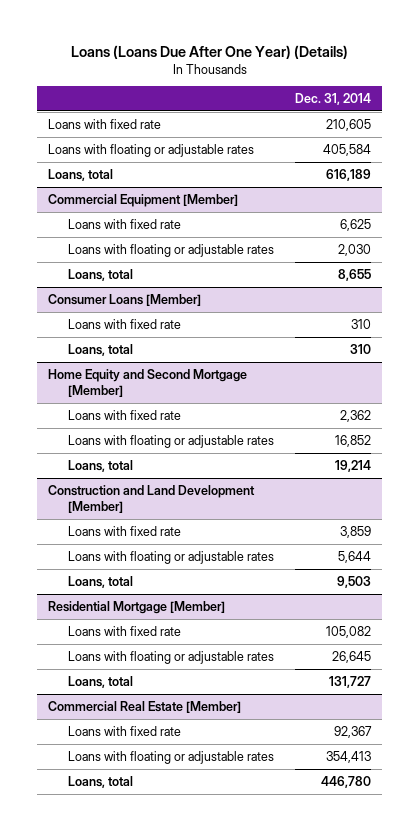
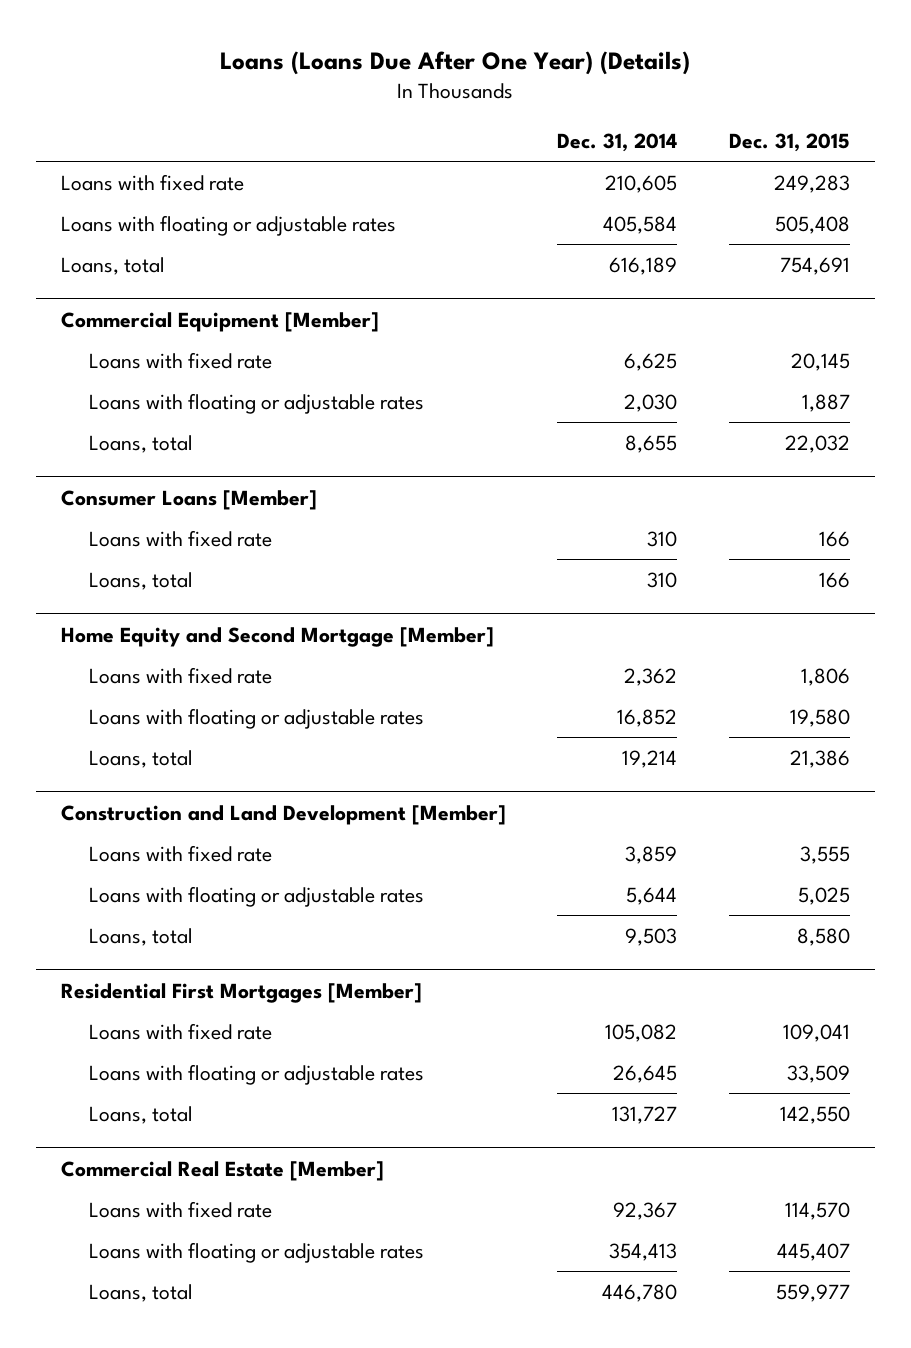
none -> [728,132,850,152] Dec. 31, 2015
[48,600,226,614] Residential Mortgage [Member] -> [61,982,423,1003] Residential First Mortgages [Member]

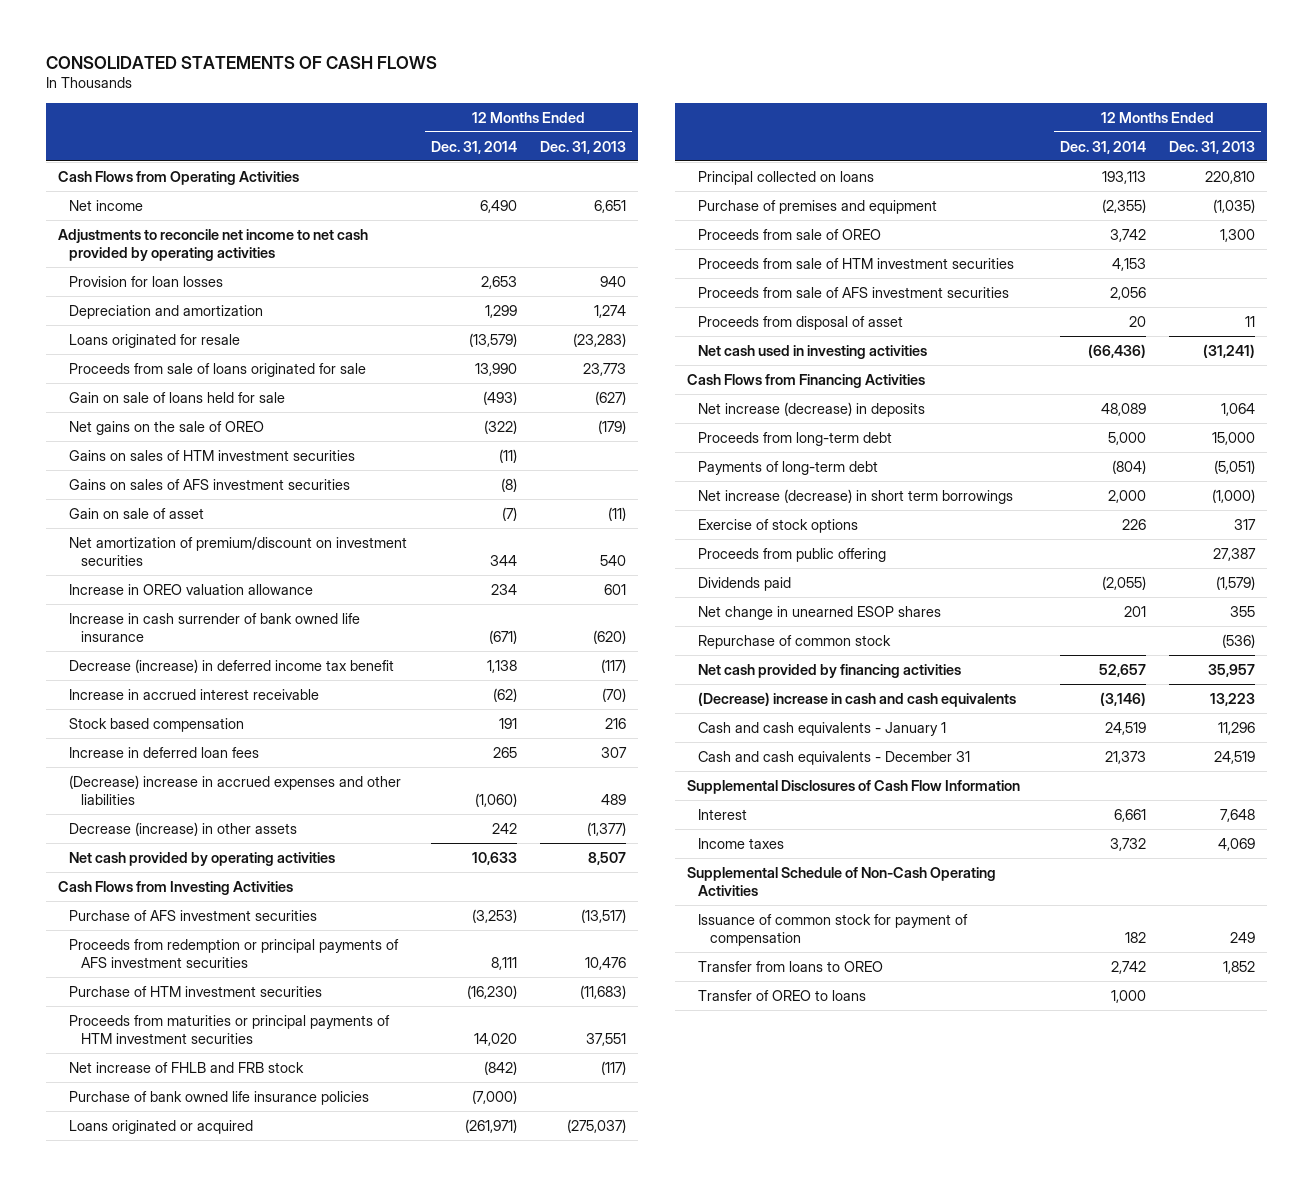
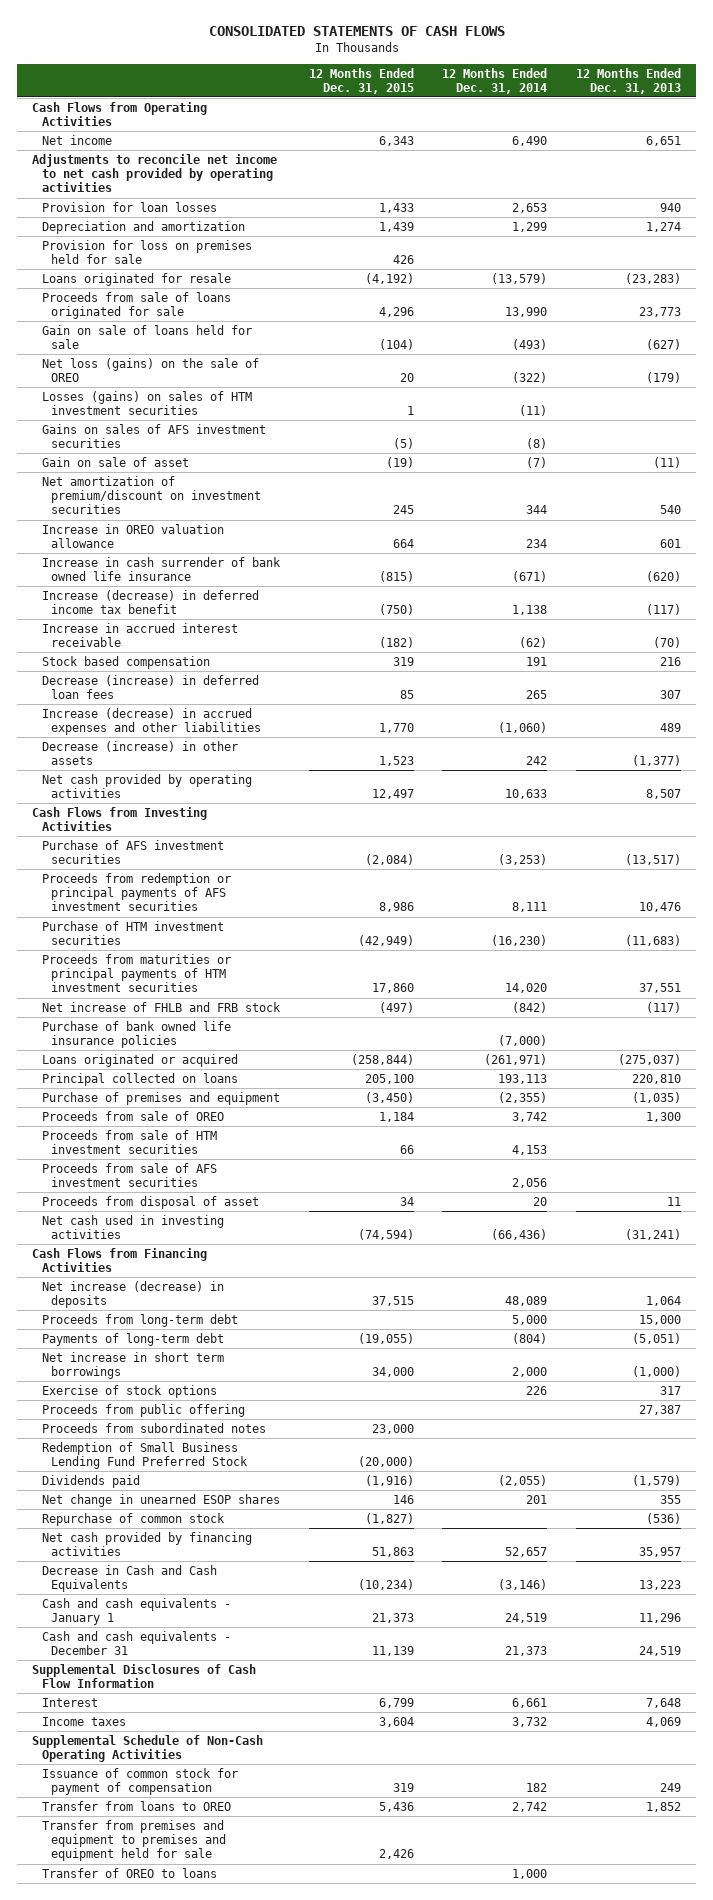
none -> [308,67,414,94] 12 Months Ended Dec. 31, 2015
none -> [41,239,252,265] Provision for loss on premises held for sale
[69,420,265,435] Net gains on the sale of OREO -> [41,357,259,383] Net loss (gains) on the sale of OREO
[69,449,356,461] Gains on sales of HTM investment securities -> [41,390,252,416] Losses (gains) on sales of HTM investment securities
[69,658,395,673] Decrease (increase) in deferred income tax benefit -> [41,589,259,615] Increase (decrease) in deferred income tax benefit
[69,746,260,758] Increase in deferred loan fees -> [41,674,259,700] Decrease (increase) in deferred loan fees
[69,774,402,806] (Decrease) increase in accrued expenses and other liabilities -> [41,707,262,736] Increase (decrease) in accrued expenses and other liabilities
[698,488,1014,504] Net increase (decrease) in short term borrowings -> [41,1351,224,1380] Net increase in short term borrowings
none -> [41,1422,266,1433] Proceeds from subordinated notes
none -> [41,1441,249,1470] Redemption of Small Business Lending Fund Preferred Stock
[698,691,1017,707] (Decrease) increase in cash and cash equivalents -> [41,1564,217,1593] Decrease in Cash and Cash Equivalents
none -> [41,1819,227,1862] Transfer from premises and equipment to premises and equipment held for sale

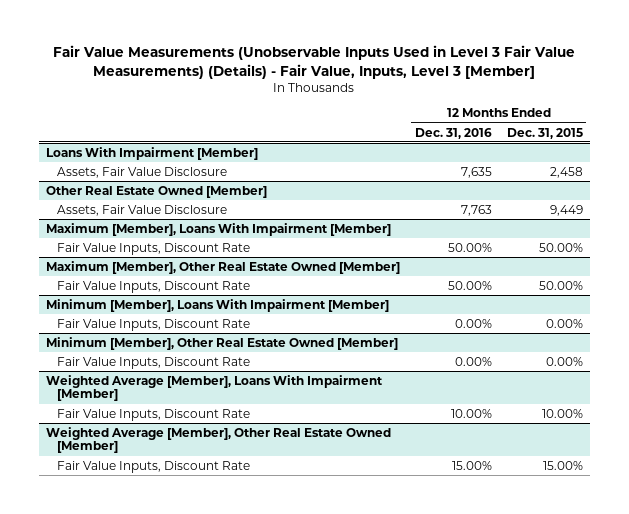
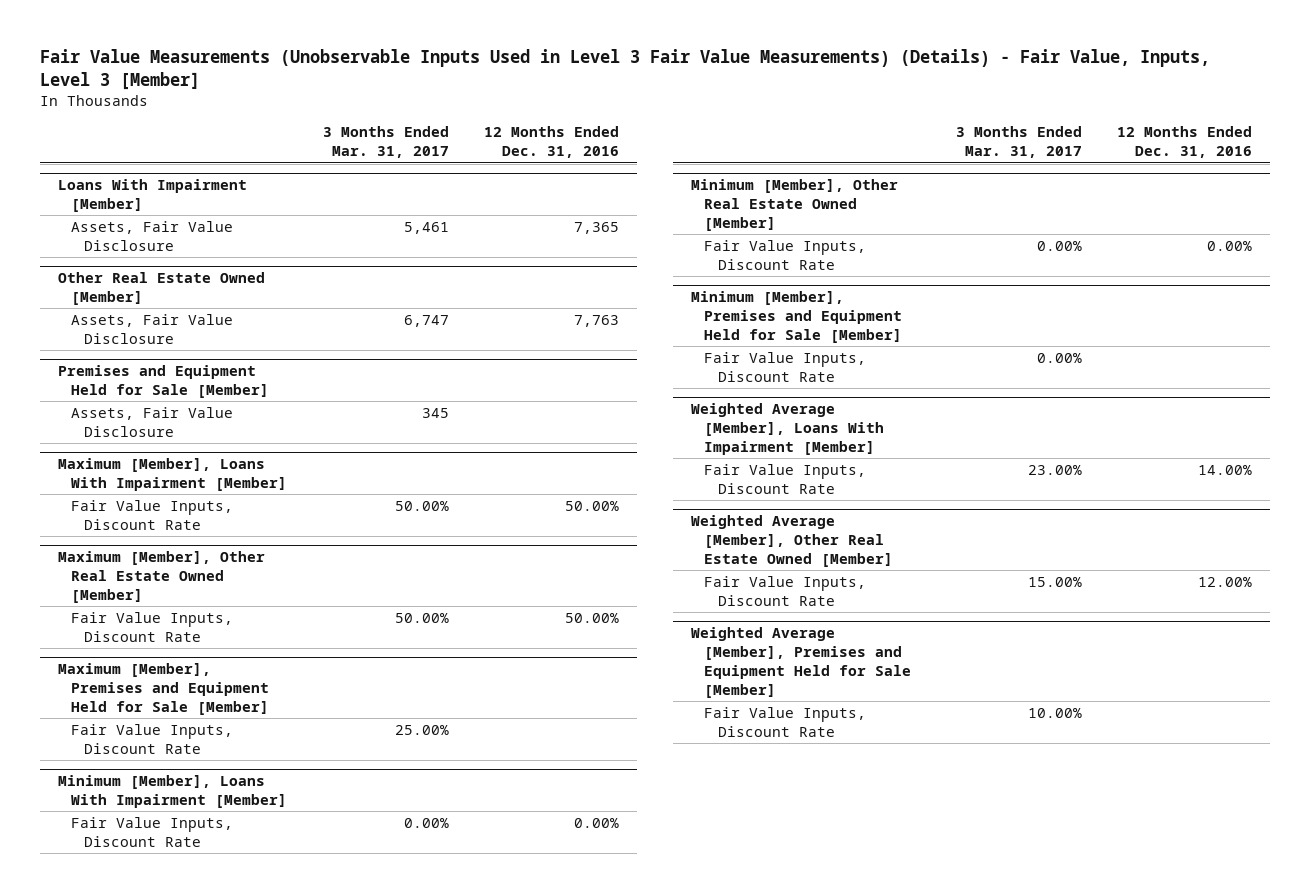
[506,127,583,139] Dec. 31, 2015 -> none
none -> [322,126,449,159] 3 Months Ended Mar. 31, 2017
[460,166,492,178] 7,635 -> [573,221,619,234] 7,365
none -> [57,365,270,399] Premises and Equipment Held for Sale [Member]
none -> [71,406,234,437] Assets, Fair Value Disclosure
none -> [57,663,270,715] Maximum [Member], Premises and Equipment Held for Sale [Member]
none -> [71,723,234,754] Fair Value Inputs, Discount Rate
none -> [691,291,903,343] Minimum [Member], Premises and Equipment Held for Sale [Member]
none -> [704,351,867,382] Fair Value Inputs, Discount Rate
[450,408,492,418] 10.00% -> [1198,464,1253,475] 14.00%
[451,460,492,470] 15.00% -> [1198,576,1253,587] 12.00%
none -> [691,627,912,698] Weighted Average [Member], Premises and Equipment Held for Sale [Member]
none -> [704,706,867,737] Fair Value Inputs, Discount Rate

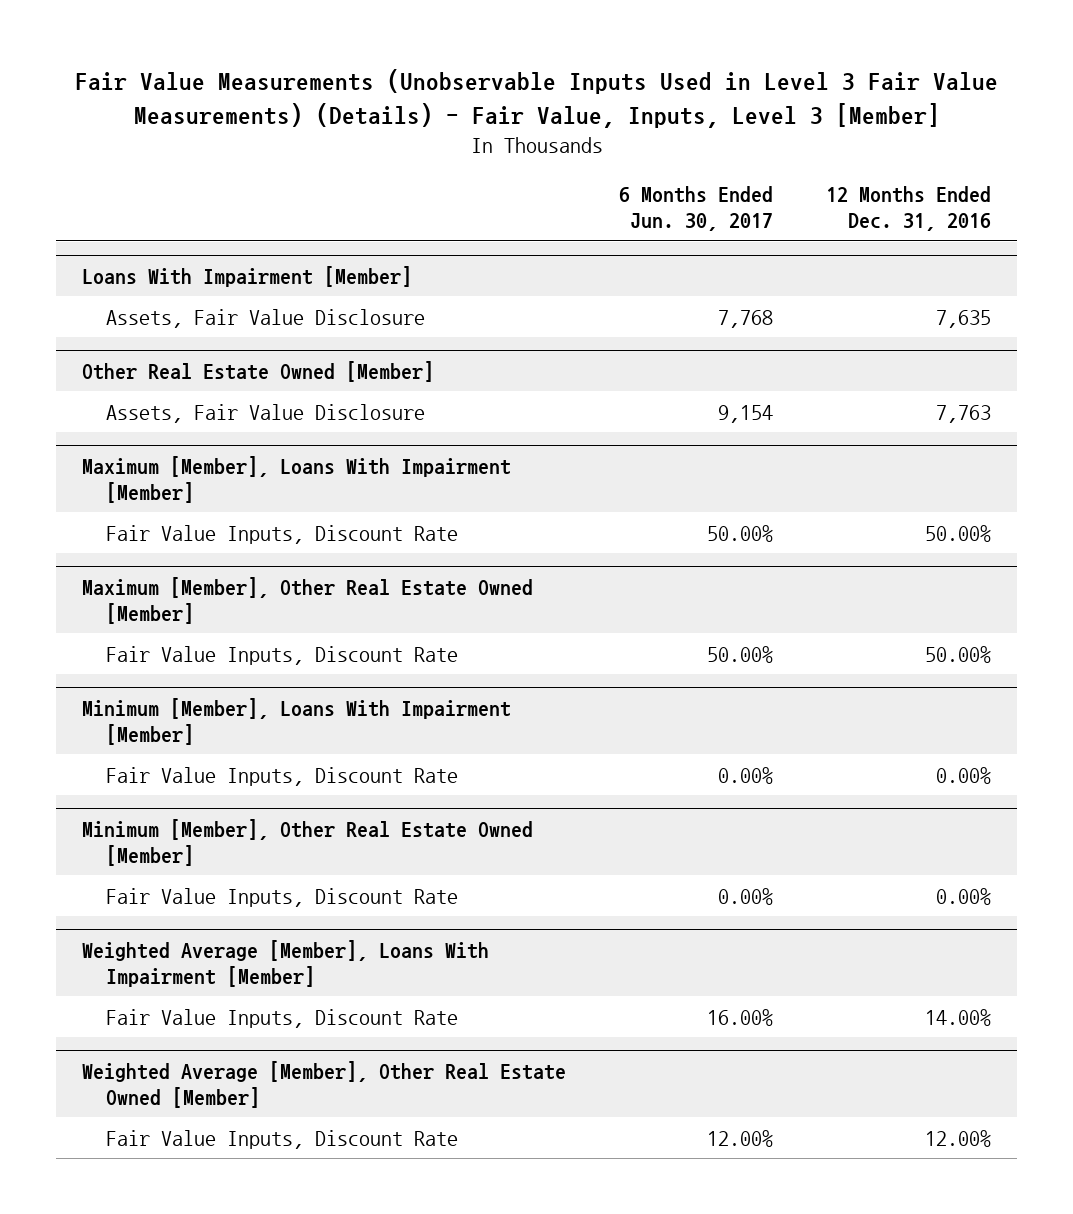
[322,126,449,159] 3 Months Ended Mar. 31, 2017 -> none
none -> [619,186,774,232] 6 Months Ended Jun. 30, 2017
[573,221,619,234] 7,365 -> [935,309,991,328] 7,635
[57,365,270,399] Premises and Equipment Held for Sale [Member] -> none
[71,406,234,437] Assets, Fair Value Disclosure -> none
[57,663,270,715] Maximum [Member], Premises and Equipment Held for Sale [Member] -> none
[71,723,234,754] Fair Value Inputs, Discount Rate -> none
[691,291,903,343] Minimum [Member], Premises and Equipment Held for Sale [Member] -> none
[704,351,867,382] Fair Value Inputs, Discount Rate -> none
[691,627,912,698] Weighted Average [Member], Premises and Equipment Held for Sale [Member] -> none
[704,706,867,737] Fair Value Inputs, Discount Rate -> none

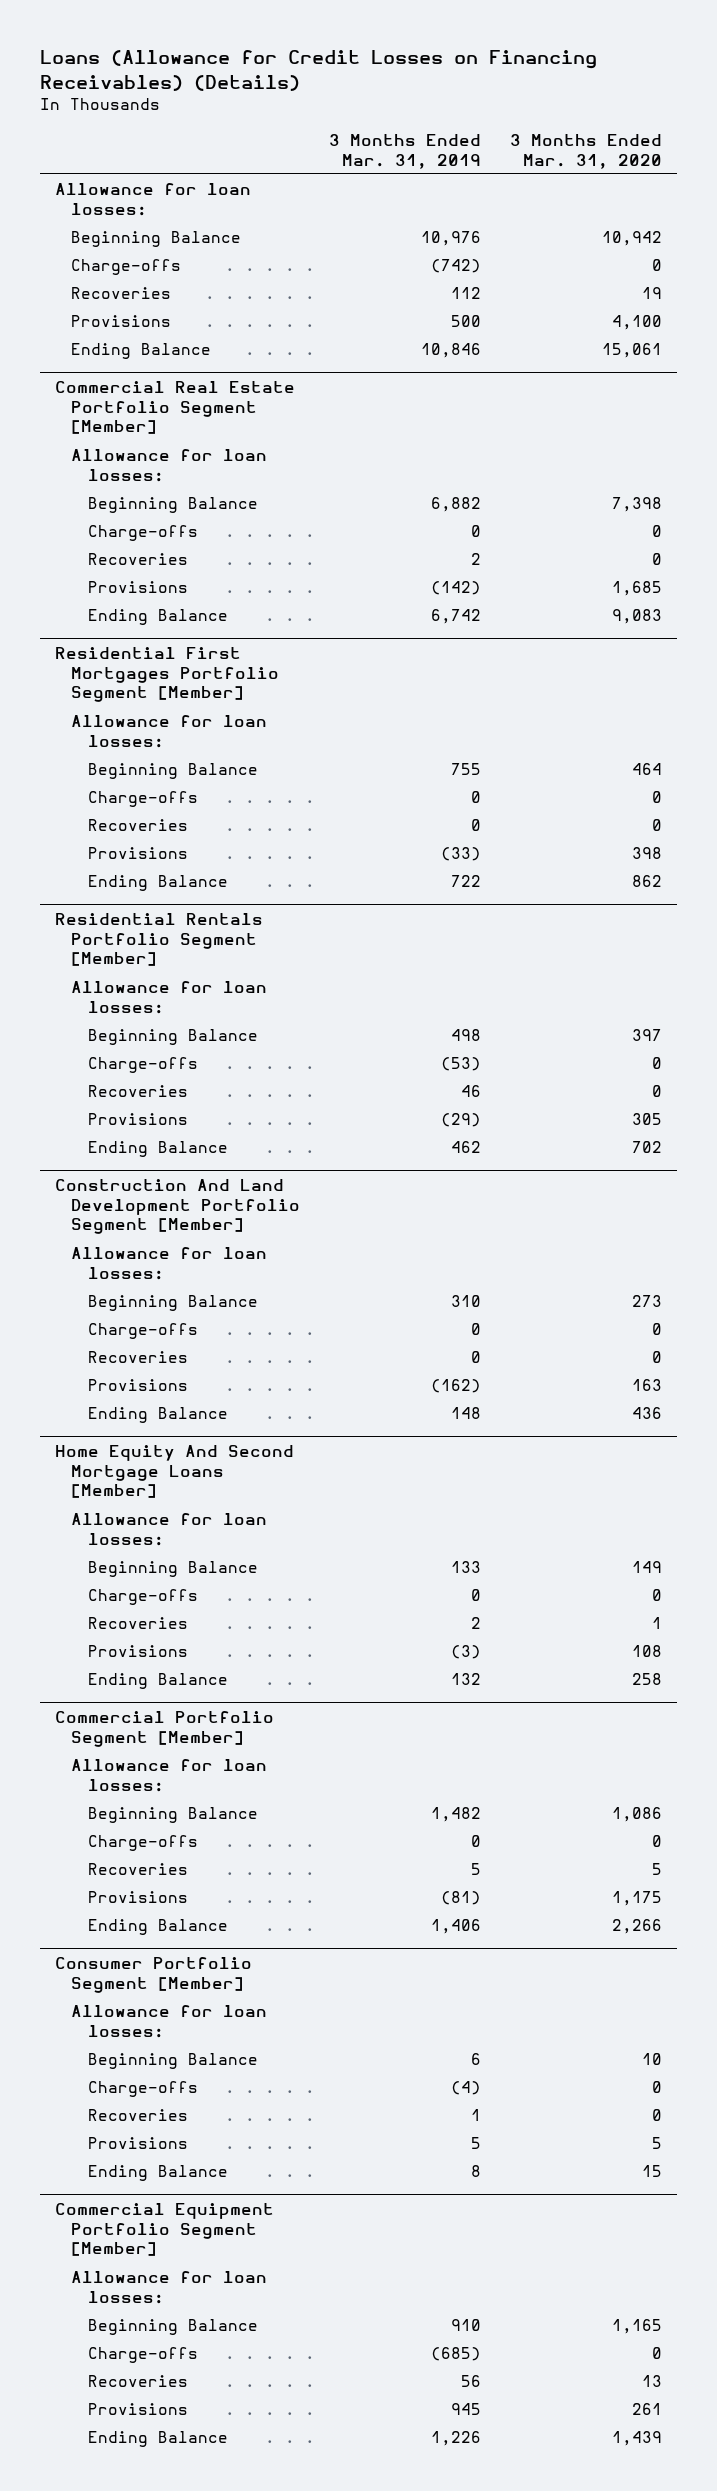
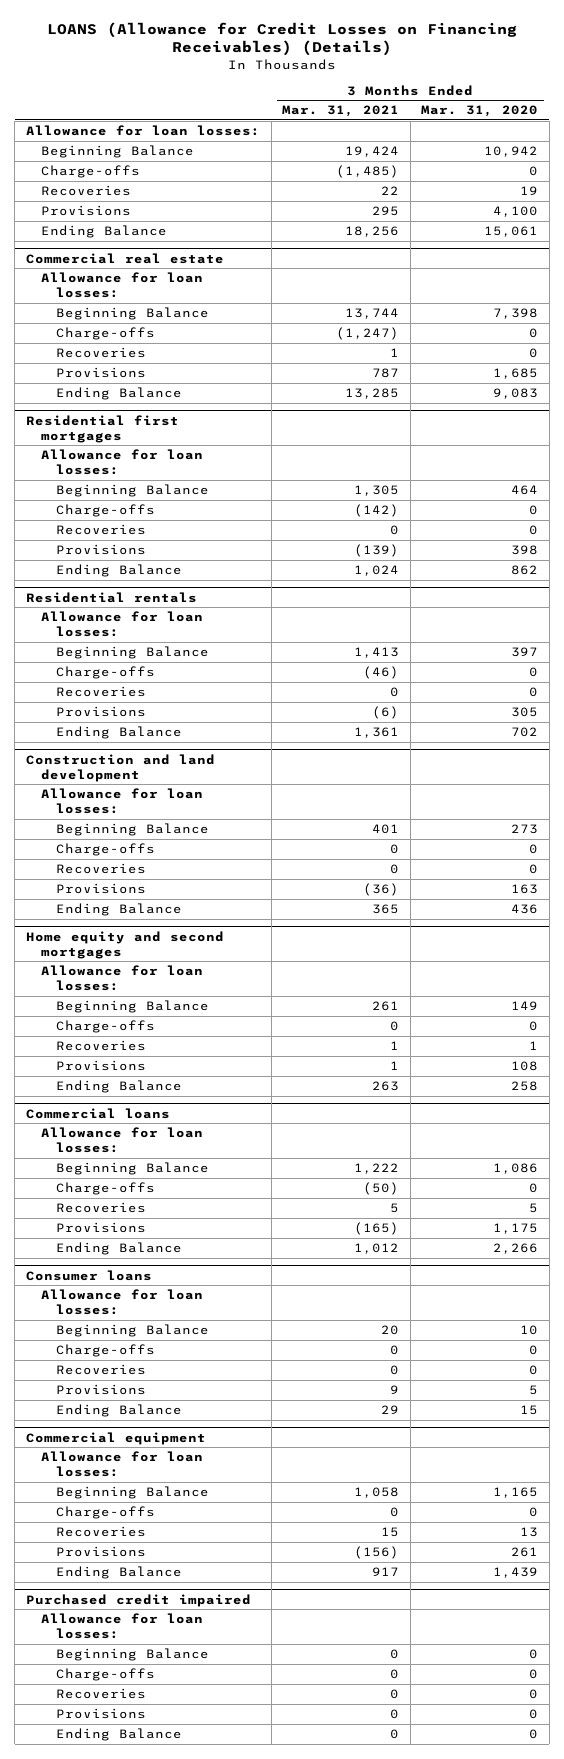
[40,50,598,91] Loans (Allowance for Credit Losses on Financing Receivables) (Details) -> [47,21,518,57] LOANS (Allowance for Credit Losses on Financing Receivables) (Details)
[329,133,482,169] 3 Months Ended Mar. 31, 2019 -> none
none -> [282,105,400,118] Mar. 31, 2021
[54,380,295,435] Commercial Real Estate Portfolio Segment [Member] -> [25,252,224,264] Commercial real estate
[54,646,280,703] Residential First Mortgages Portfolio Segment [Member] -> [25,414,179,443] Residential first mortgages
[54,912,263,967] Residential Rentals Portfolio Segment [Member] -> [25,591,197,603] Residential rentals
[54,1178,301,1235] Construction And Land Development Portfolio Segment [Member] -> [25,753,215,782] Construction and land development
[54,1444,294,1499] Home Equity And Second Mortgage Loans [Member] -> [25,930,224,959] Home equity and second mortgages
[54,1710,274,1747] Commercial Portfolio Segment [Member] -> [25,1107,170,1119] Commercial loans
[54,1956,252,1993] Consumer Portfolio Segment [Member] -> [25,1269,152,1281] Consumer loans
[54,2202,274,2257] Commercial Equipment Portfolio Segment [Member] -> [25,1431,206,1445] Commercial equipment
none -> [25,1593,251,1607] Purchased credit impaired
none -> [41,1612,204,1640] Allowance for loan losses:
none -> [56,1647,210,1661] Beginning Balance
none -> [56,1667,156,1681] Charge-offs
none -> [56,1687,147,1699] Recoveries
none -> [56,1707,147,1719] Provisions
none -> [56,1727,183,1741] Ending Balance

